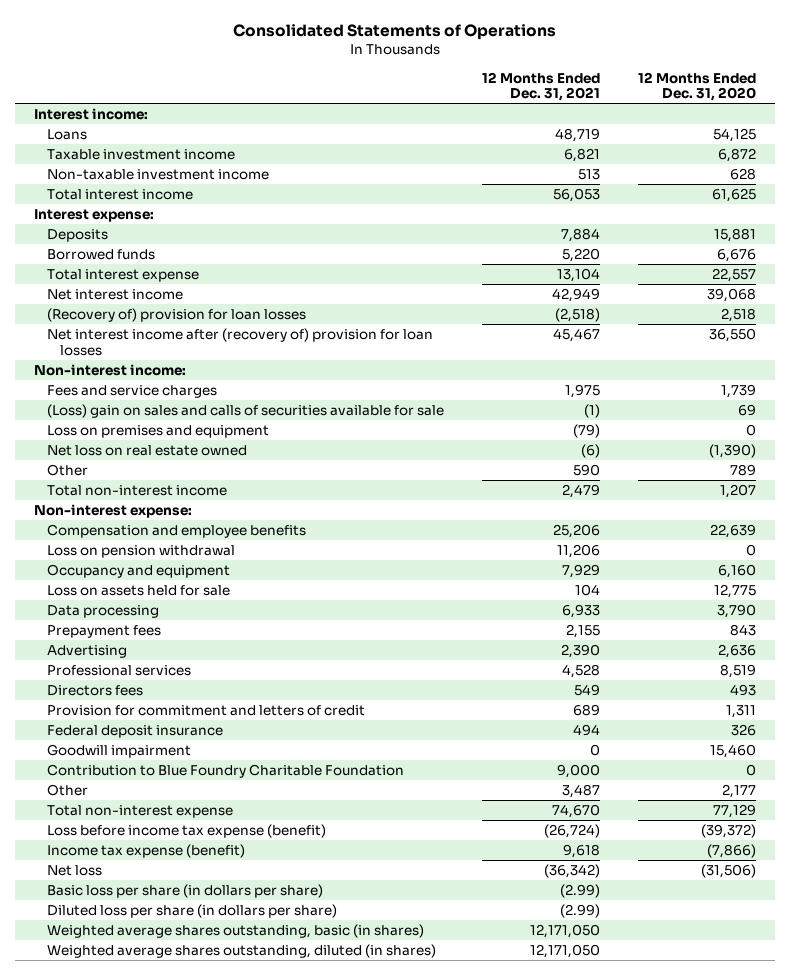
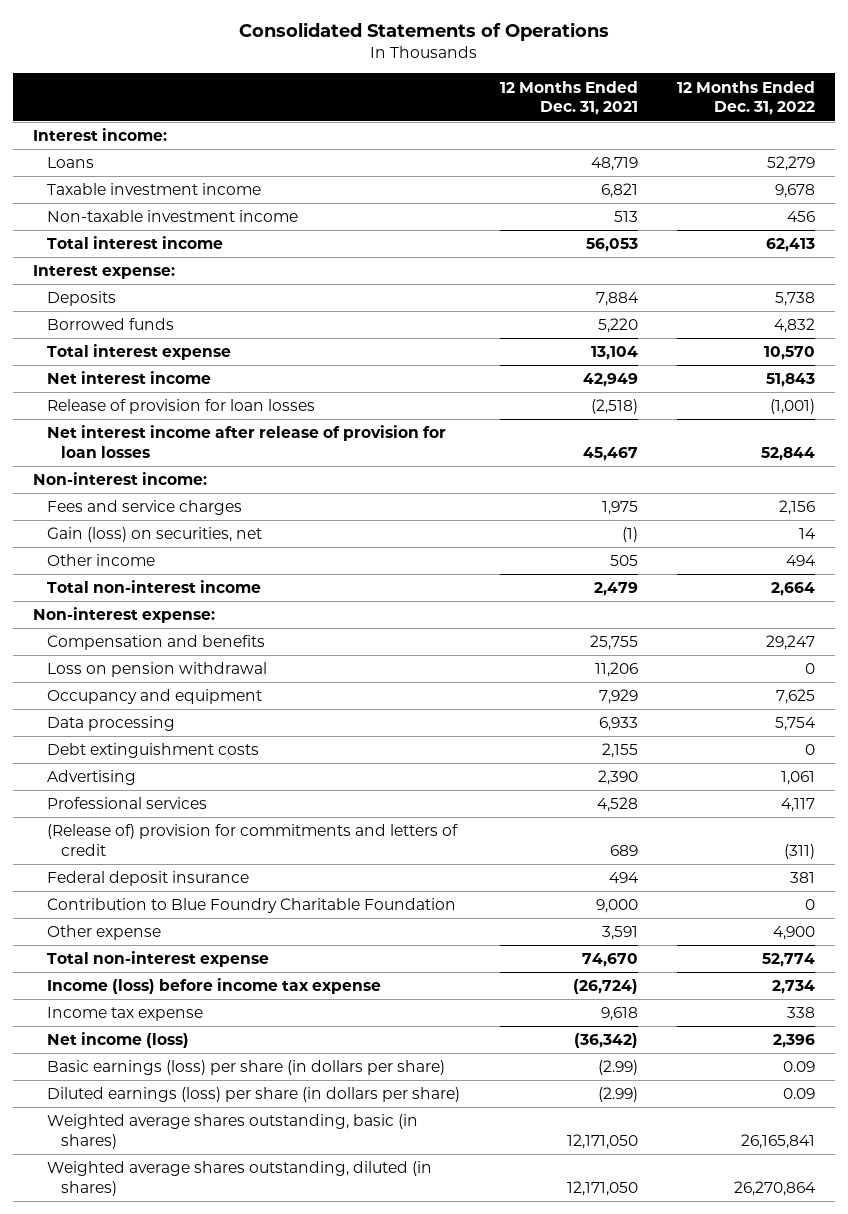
[638,71,757,102] 12 Months Ended Dec. 31, 2020 -> none
none -> [676,80,815,116] 12 Months Ended Dec. 31, 2022
[46,307,306,322] (Recovery of) provision for loan losses -> [47,399,316,415] Release of provision for loan losses
[46,327,433,356] Net interest income after (recovery of) provision for loan losses -> [47,425,447,458] Net interest income after release of provision for loan losses
[46,424,269,438] Loss on premises and equipment -> none
[46,444,247,456] Net loss on real estate owned -> none
[46,403,444,418] (Loss) gain on sales and calls of securities available for sale -> [47,527,263,543] Gain (loss) on securities, net
[46,463,88,476] Other -> [47,554,156,567] Other income
[573,463,601,476] 590 -> [609,555,638,567] 505
[46,523,306,538] Compensation and employee benefits -> [47,635,266,651] Compensation and benefits
[553,523,601,538] 25,206 -> [589,635,638,651] 25,755
[46,584,230,596] Loss on assets held for sale -> none
[46,624,161,638] Prepayment fees -> [47,743,260,759] Debt extinguishment costs
[46,684,143,696] Directors fees -> none
[46,704,365,716] Provision for commitment and letters of credit -> [47,824,459,856] (Release of) provision for commitments and letters of credit
[46,743,191,758] Goodwill impairment -> none
[46,783,88,796] Other -> [47,925,162,941] Other expense
[562,783,601,798] 3,487 -> [601,926,638,941] 3,591
[46,823,326,838] Loss before income tax expense (benefit) -> [47,978,382,995] Income (loss) before income tax expense
[46,843,245,858] Income tax expense (benefit) -> [47,1007,204,1022] Income tax expense
[46,864,102,876] Net loss -> [47,1032,190,1049] Net income (loss)
[46,883,323,898] Basic loss per share (in dollars per share) -> [47,1060,446,1076] Basic earnings (loss) per share (in dollars per share)
[46,903,337,918] Diluted loss per share (in dollars per share) -> [47,1087,461,1103] Diluted earnings (loss) per share (in dollars per share)

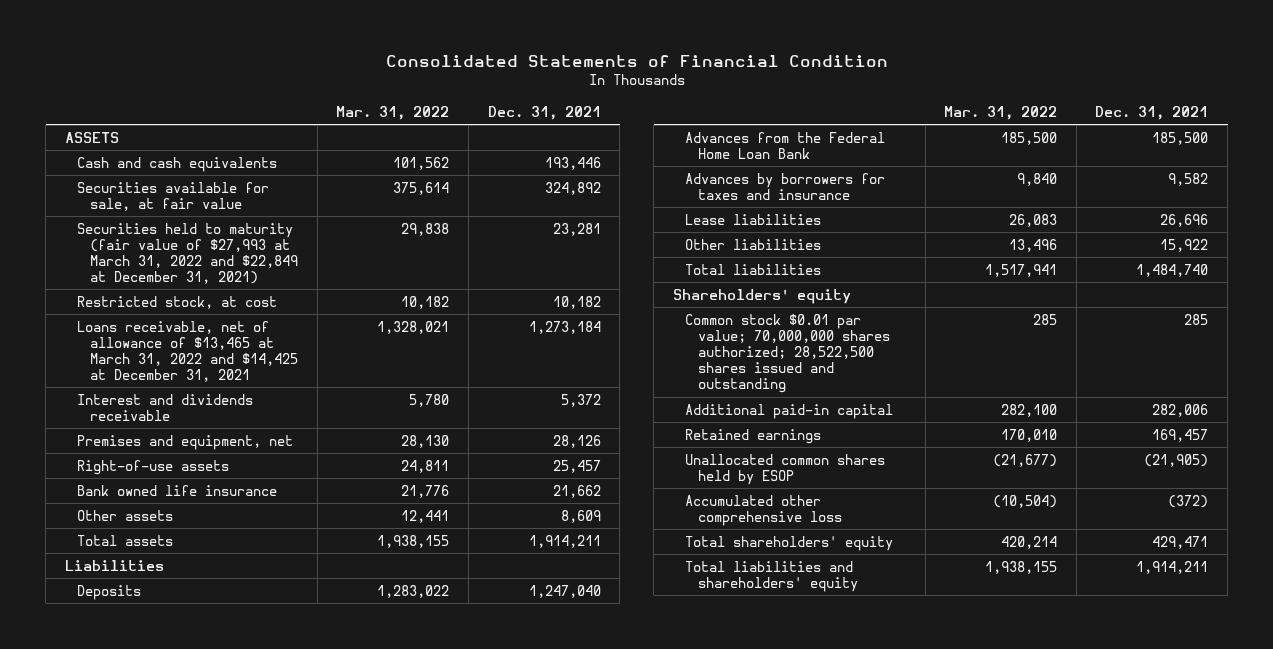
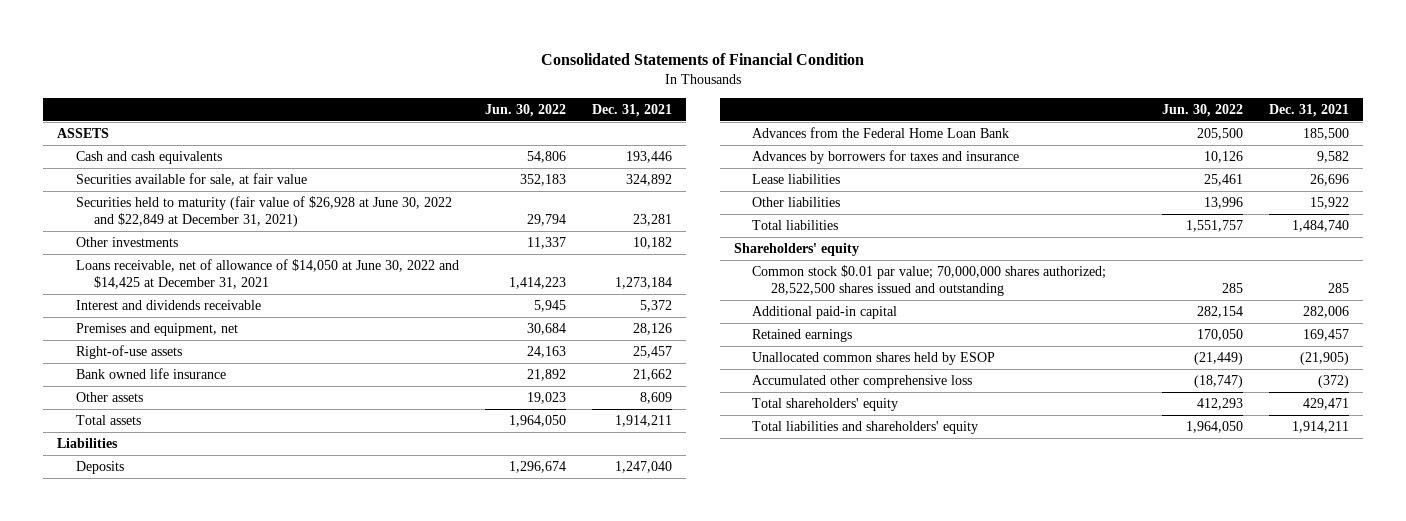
[336,105,450,120] Mar. 31, 2022 -> none
none -> [484,103,566,117] Jun. 30, 2022
[77,222,299,285] Securities held to maturity (fair value of $27,993 at March 31, 2022 and $22,849 at December 31, 2021) -> [75,195,452,227] Securities held to maturity (fair value of $26,928 at June 30, 2022 and $22,849 at December 31, 2021)
[77,295,278,309] Restricted stock, at cost -> [75,236,178,247] Other investments
[77,320,299,383] Loans receivable, net of allowance of $13,465 at March 31, 2022 and $14,425 at December 31, 2021 -> [75,258,459,289] Loans receivable, net of allowance of $14,050 at June 30, 2022 and $14,425 at December 31, 2021

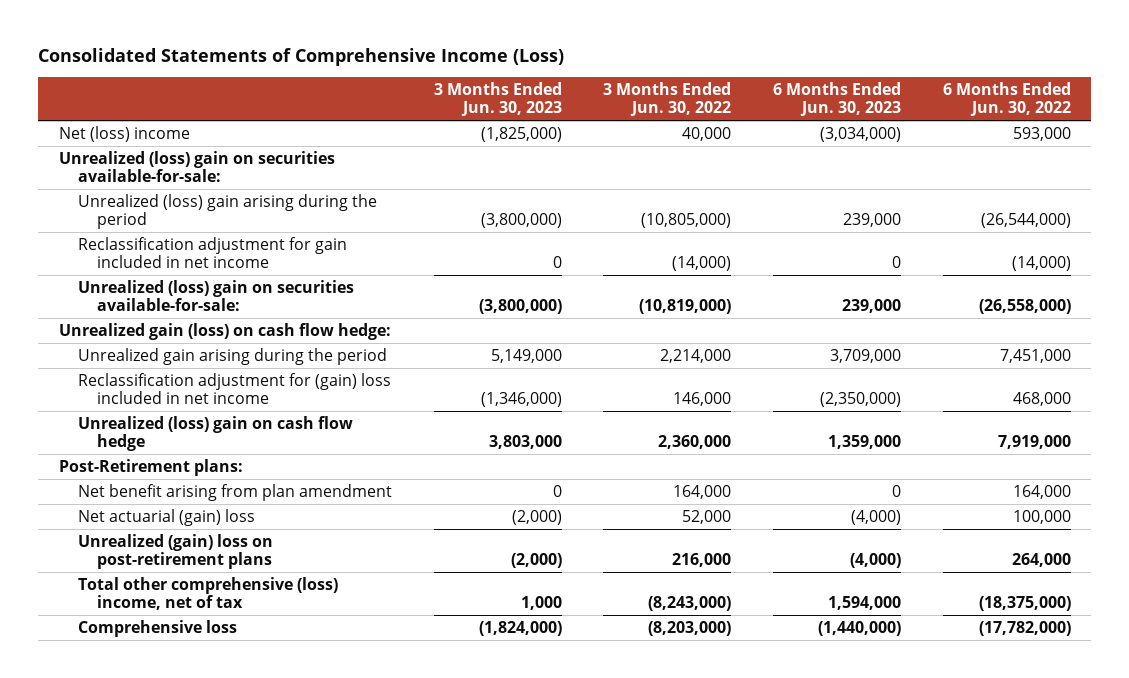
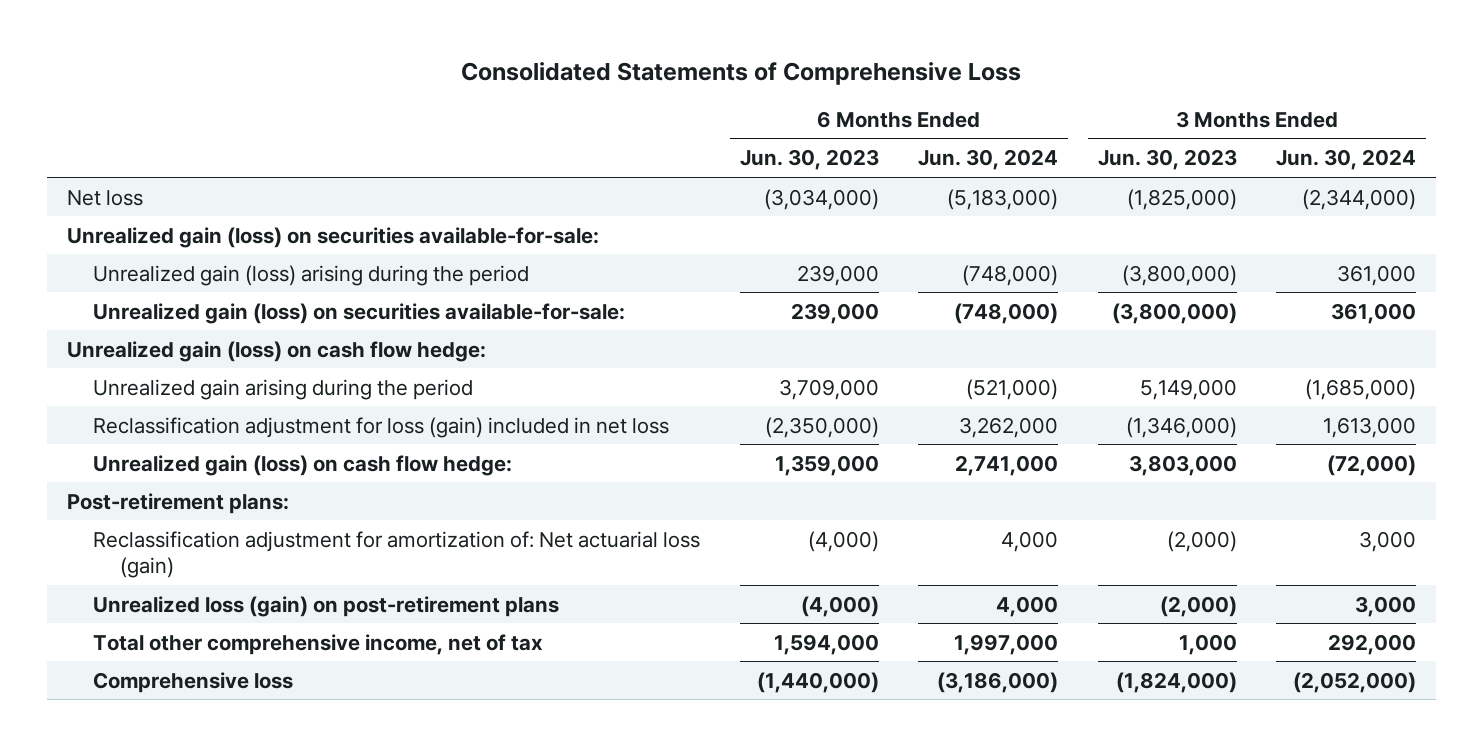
[37,47,564,66] Consolidated Statements of Comprehensive Income (Loss) -> [461,61,1022,85] Consolidated Statements of Comprehensive Loss
[603,82,732,117] 3 Months Ended Jun. 30, 2022 -> none
[942,82,1071,117] 6 Months Ended Jun. 30, 2022 -> none
none -> [918,149,1059,171] Jun. 30, 2024
none -> [1276,149,1417,171] Jun. 30, 2024
[78,236,348,269] Reclassification adjustment for gain included in net income -> none
[58,125,190,142] Net (loss) income -> [66,189,143,206] Net loss
[58,150,335,183] Unrealized (loss) gain on securities available-for-sale: -> [66,226,599,248] Unrealized gain (loss) on securities available-for-sale:
[78,193,378,230] Unrealized (loss) gain arising during the period -> [93,264,530,286] Unrealized gain (loss) arising during the period
[78,279,355,312] Unrealized (loss) gain on securities available-for-sale: -> [93,302,626,324] Unrealized gain (loss) on securities available-for-sale:
[78,483,393,501] Net benefit arising from plan amendment -> none
[78,372,392,405] Reclassification adjustment for (gain) loss included in net income -> [93,416,670,438] Reclassification adjustment for loss (gain) included in net loss
[78,415,354,452] Unrealized (loss) gain on cash flow hedge -> [93,454,513,476] Unrealized gain (loss) on cash flow hedge:
[58,458,243,476] Post-Retirement plans: -> [66,492,289,514] Post-retirement plans:
[78,508,256,526] Net actuarial (gain) loss -> [93,530,701,579] Reclassification adjustment for amortization of: Net actuarial loss (gain)
[78,533,274,570] Unrealized (gain) loss on post-retirement plans -> [93,595,560,617] Unrealized loss (gain) on post-retirement plans
[78,576,339,611] Total other comprehensive (loss) income, net of tax -> [93,633,544,655] Total other comprehensive income, net of tax

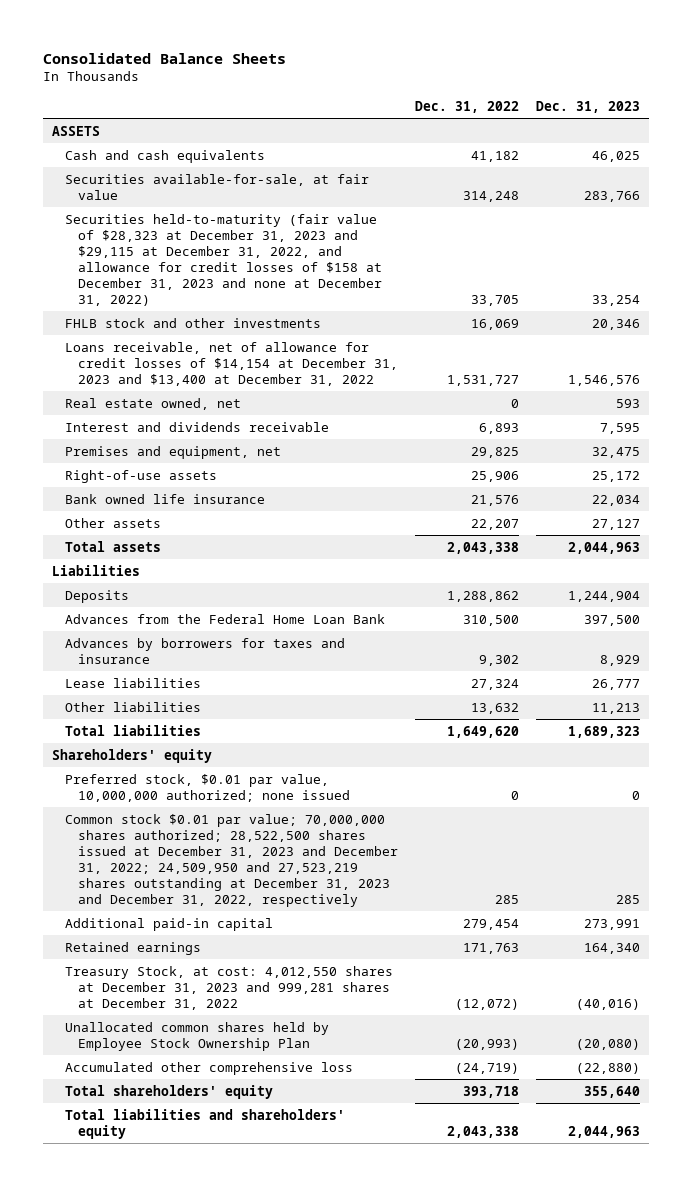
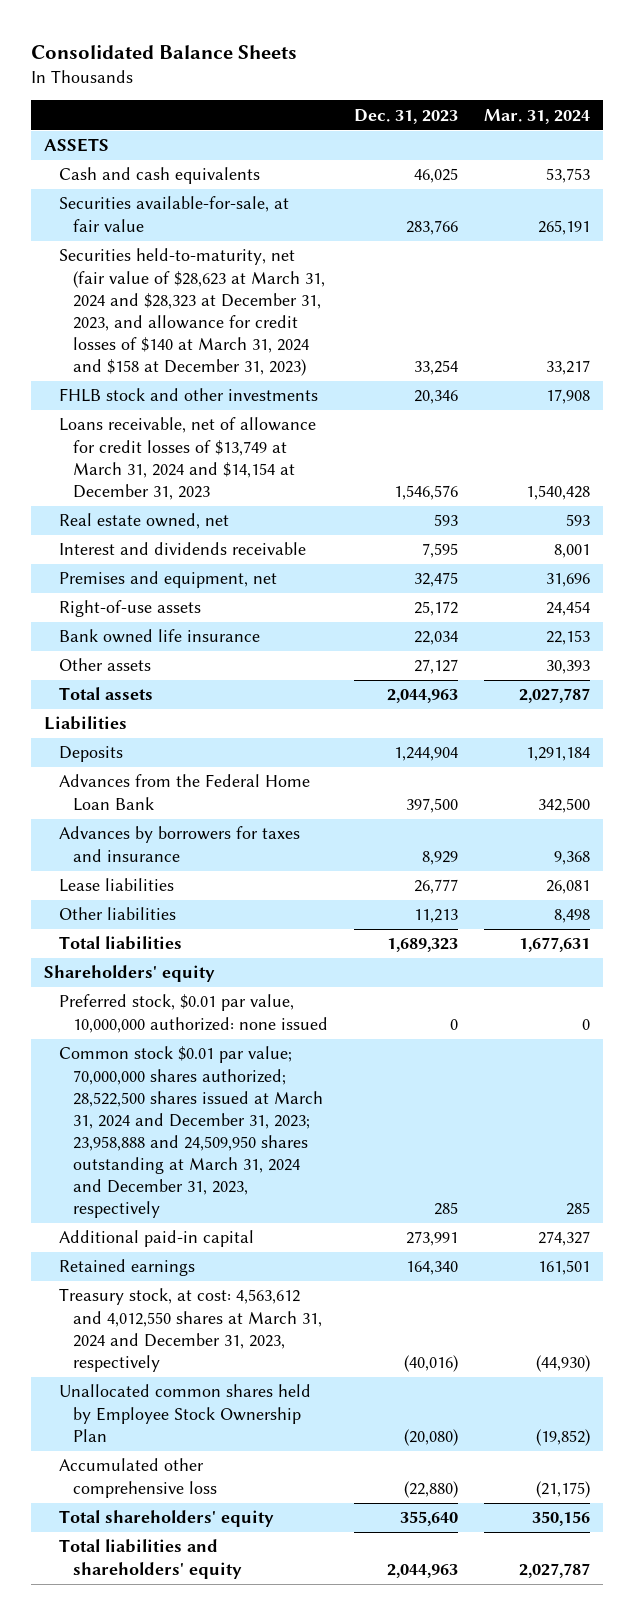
[414,101,519,114] Dec. 31, 2022 -> none
none -> [484,108,591,124] Mar. 31, 2024
[64,213,382,306] Securities held-to-maturity (fair value of $28,323 at December 31, 2023 and $29,115 at December 31, 2022, and allowance for credit losses of $158 at December 31, 2023 and none at December 31, 2022) -> [58,248,326,377] Securities held-to-maturity, net (fair value of $28,623 at March 31, 2024 and $28,323 at December 31, 2023, and allowance for credit losses of $140 at March 31, 2024 and $158 at December 31, 2023)
[64,341,398,386] Loans receivable, net of allowance for credit losses of $14,154 at December 31, 2023 and $13,400 at December 31, 2022 -> [58,417,316,500] Loans receivable, net of allowance for credit losses of $13,749 at March 31, 2024 and $14,154 at December 31, 2023
[64,773,350,802] Preferred stock, $0.01 par value, 10,000,000 authorized; none issued -> [58,994,329,1033] Preferred stock, $0.01 par value, 10,000,000 authorized: none issued
[64,813,398,907] Common stock $0.01 par value; 70,000,000 shares authorized; 28,522,500 shares issued at December 31, 2023 and December 31, 2022; 24,509,950 and 27,523,219 shares outstanding at December 31, 2023 and December 31, 2022, respectively -> [58,1046,324,1219] Common stock $0.01 par value; 70,000,000 shares authorized; 28,522,500 shares issued at March 31, 2024 and December 31, 2023; 23,958,888 and 24,509,950 shares outstanding at March 31, 2024 and December 31, 2023, respectively
[64,965,393,1010] Treasury Stock, at cost: 4,012,550 shares at December 31, 2023 and 999,281 shares at December 31, 2022 -> [58,1288,323,1372] Treasury stock, at cost: 4,563,612 and 4,012,550 shares at March 31, 2024 and December 31, 2023, respectively

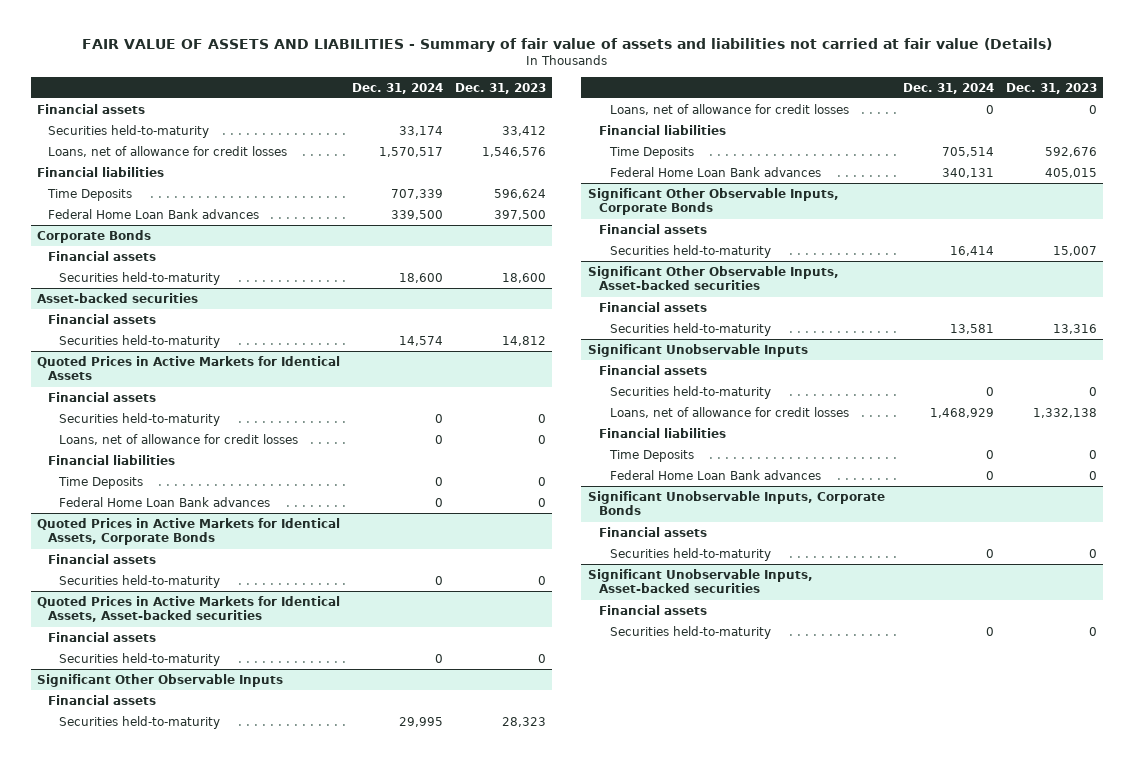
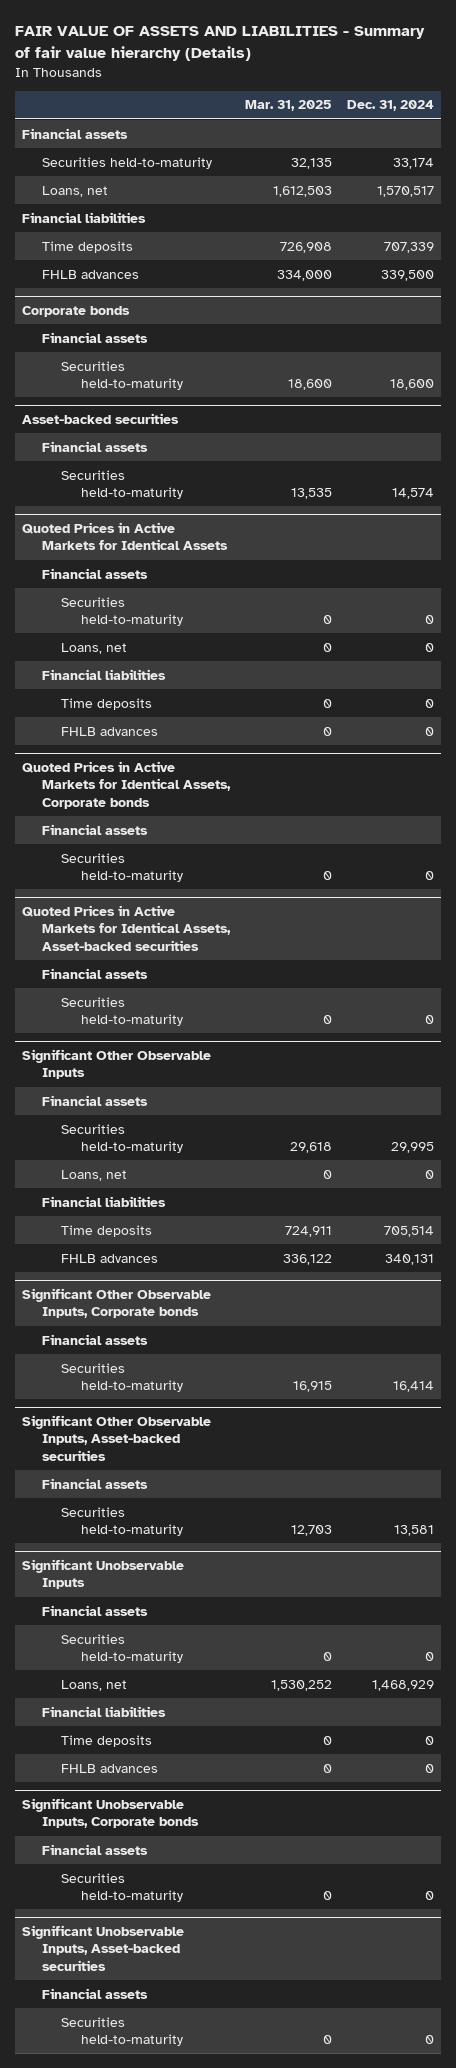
[81,37,1052,52] FAIR VALUE OF ASSETS AND LIABILITIES - Summary of fair value of assets and liabilities not carried at fair value (Details) -> [14,26,425,61] FAIR VALUE OF ASSETS AND LIABILITIES - Summary of fair value hierarchy (Details)
[454,82,546,94] Dec. 31, 2023 -> none
none -> [244,100,332,112] Mar. 31, 2025
[47,145,287,157] Loans, net of allowance for credit losses -> [41,185,108,197] Loans, net
[46,188,132,201] Time Deposits -> [41,240,133,253] Time deposits
[47,208,259,219] Federal Home Loan Bank advances -> [41,269,139,279] FHLB advances
[36,229,151,243] Corporate Bonds -> [22,306,131,318] Corporate bonds
[58,433,298,445] Loans, net of allowance for credit losses -> [61,642,128,654] Loans, net
[57,476,143,489] Time Deposits -> [61,697,153,710] Time deposits
[58,496,270,507] Federal Home Loan Bank advances -> [61,726,159,736] FHLB advances
[36,517,340,546] Quoted Prices in Active Markets for Identical Assets, Corporate Bonds -> [22,761,231,809] Quoted Prices in Active Markets for Identical Assets, Corporate bonds
[609,103,849,115] Loans, net of allowance for credit losses -> [61,1169,128,1181] Loans, net
[608,146,694,159] Time Deposits -> [61,1224,153,1237] Time deposits
[609,166,821,177] Federal Home Loan Bank advances -> [61,1253,159,1263] FHLB advances
[587,187,839,216] Significant Other Observable Inputs, Corporate Bonds -> [22,1288,212,1319] Significant Other Observable Inputs, Corporate bonds
[609,406,849,418] Loans, net of allowance for credit losses -> [61,1679,128,1691] Loans, net
[608,449,694,462] Time Deposits -> [61,1734,153,1747] Time deposits
[609,469,821,480] Federal Home Loan Bank advances -> [61,1763,159,1773] FHLB advances
[587,490,885,516] Significant Unobservable Inputs, Corporate Bonds -> [22,1798,199,1829] Significant Unobservable Inputs, Corporate bonds

